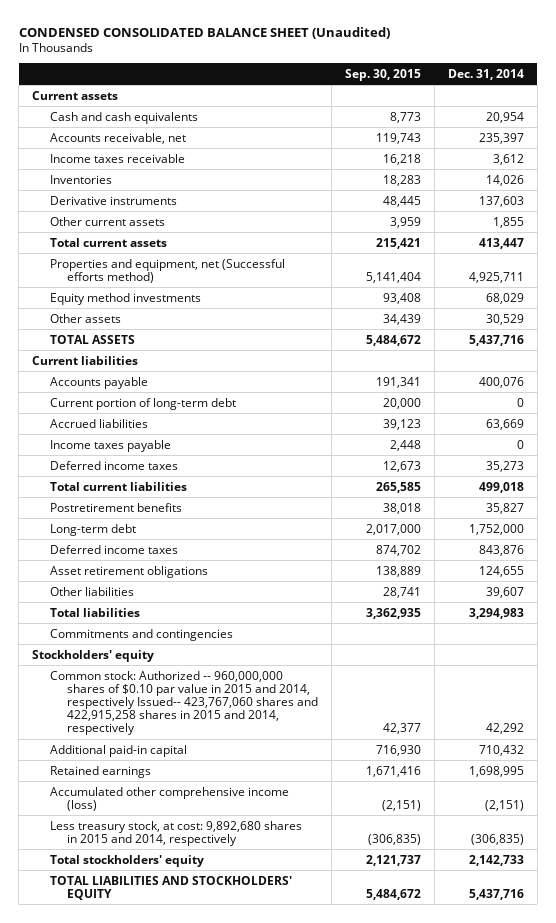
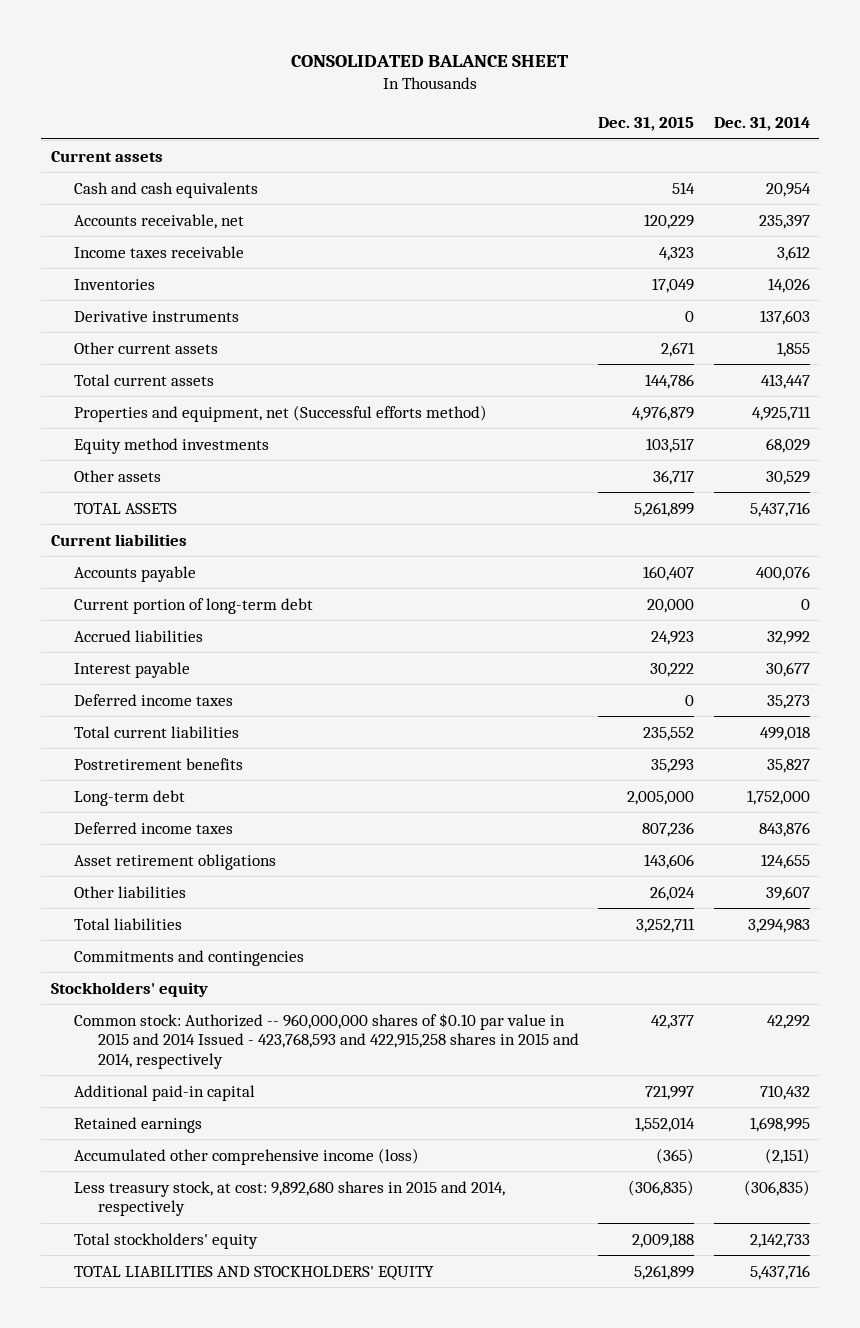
[18,26,390,39] CONDENSED CONSOLIDATED BALANCE SHEET (Unaudited) -> [291,54,569,67] CONSOLIDATED BALANCE SHEET
[345,68,422,81] Sep. 30, 2015 -> none
none -> [598,117,695,132] Dec. 31, 2015
[49,439,171,452] Income taxes payable -> none
[485,418,524,430] 63,669 -> [766,630,810,645] 32,992
none -> [74,661,191,678] Interest payable
[49,670,319,736] Common stock: Authorized -- 960,000,000 shares of $0.10 par value in 2015 and 2014, respectively Issued-- 423,767,060 shares and 422,915,258 shares in 2015 and 2014, respectively -> [74,1012,579,1069] Common stock: Authorized -- 960,000,000 shares of $0.10 par value in 2015 and 2014 Issued - 423,768,593 and 422,915,258 shares in 2015 and 2014, respectively

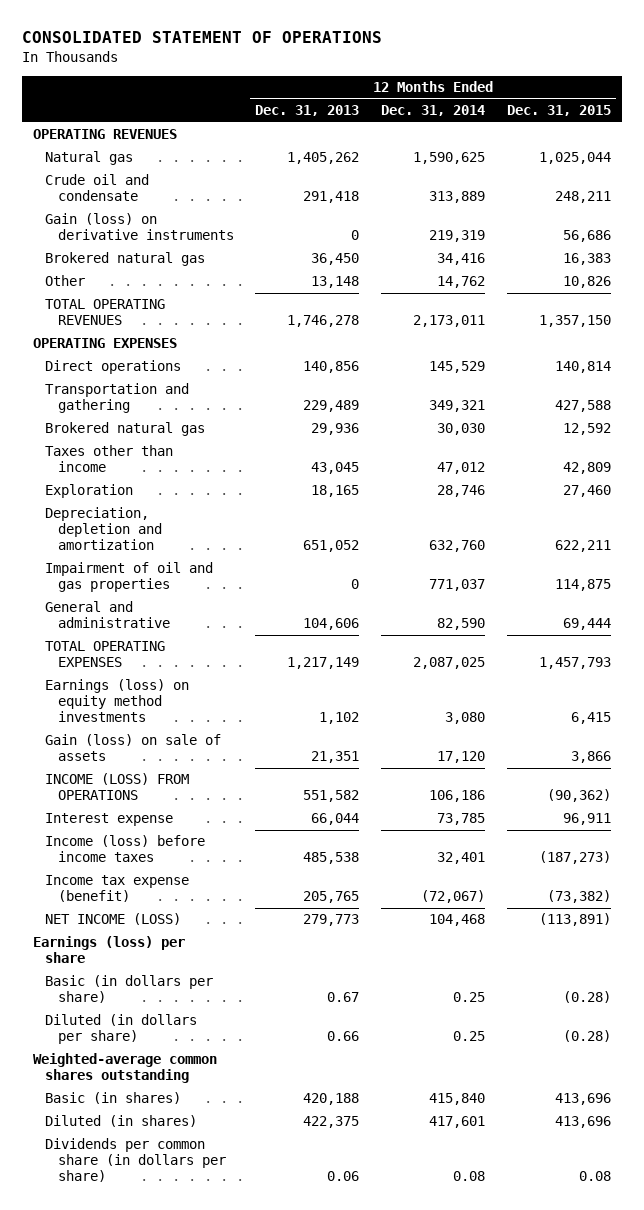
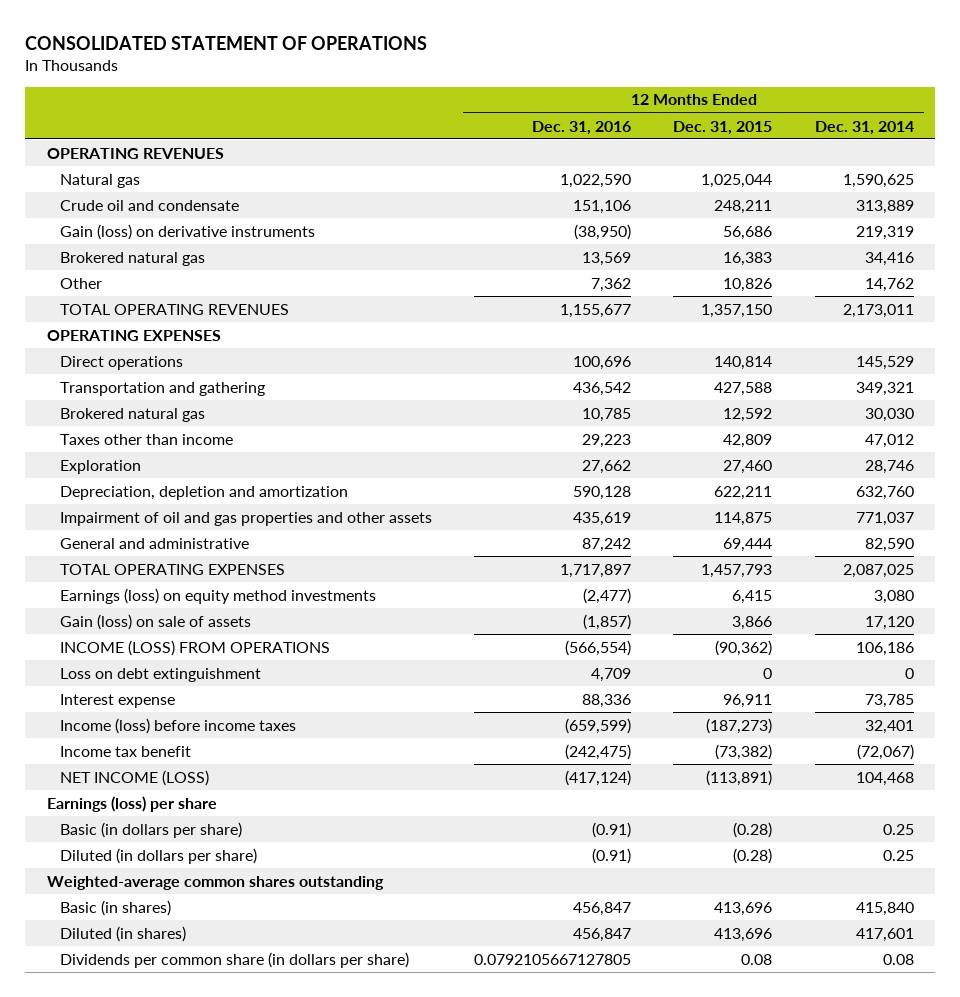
[255,105,360,117] Dec. 31, 2013 -> none
none -> [532,120,632,135] Dec. 31, 2016
[45,562,214,593] Impairment of oil and gas properties -> [59,511,432,526] Impairment of oil and gas properties and other assets
none -> [59,667,261,682] Loss on debt extinguishment
[45,875,190,903] Income tax expense (benefit) -> [59,745,191,757] Income tax benefit

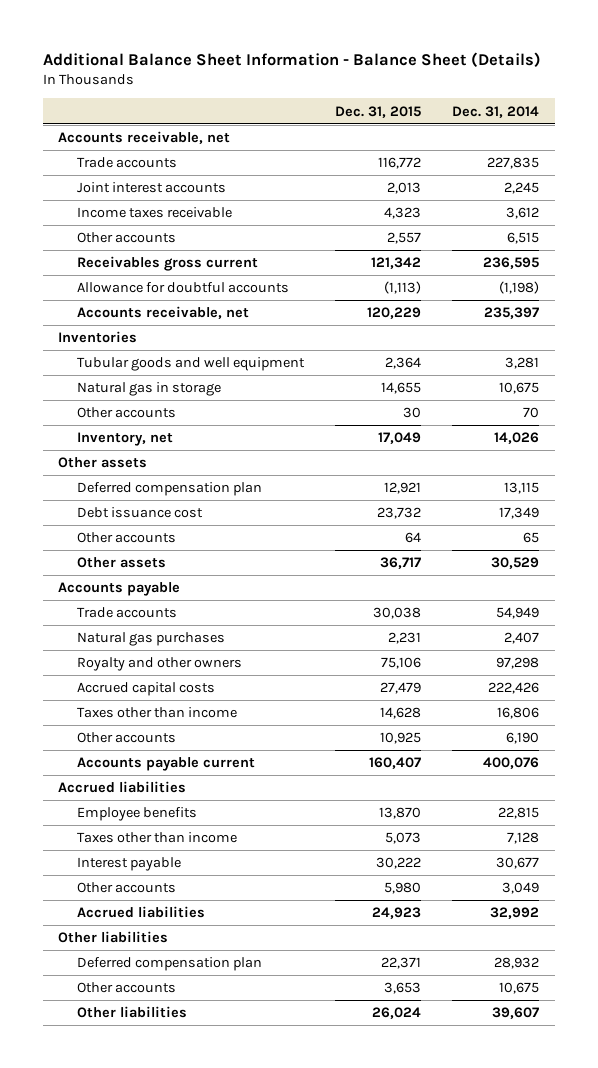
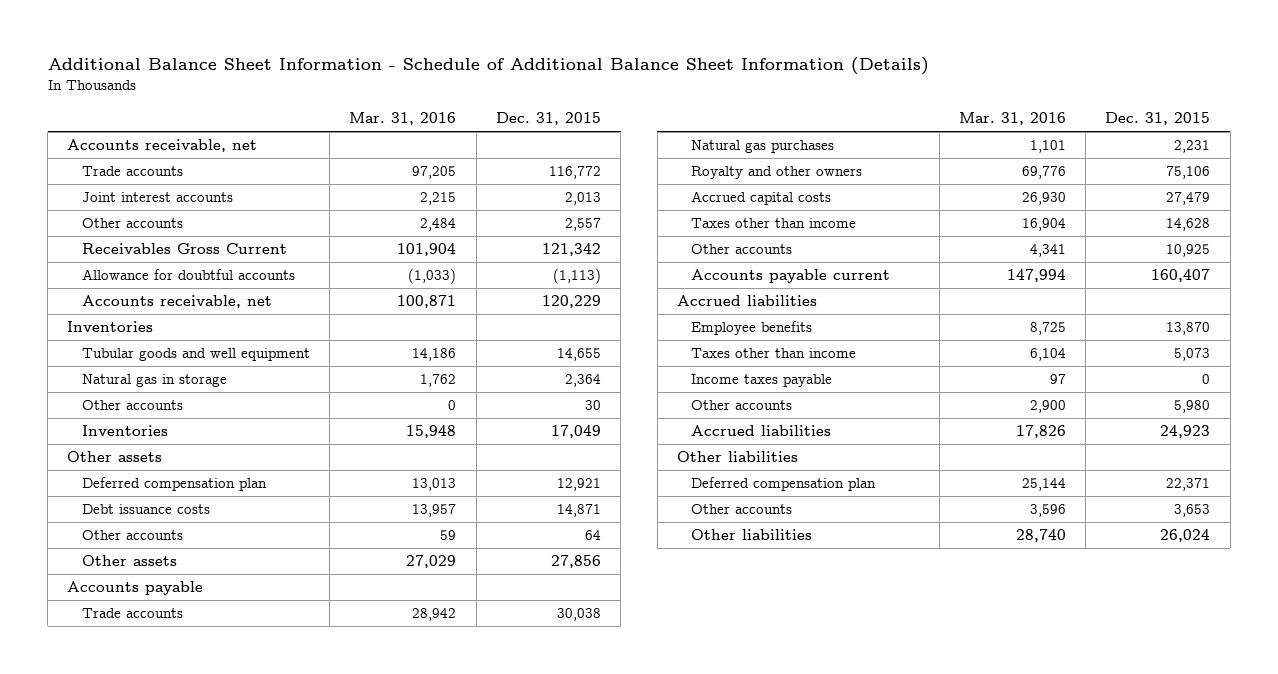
[42,51,541,67] Additional Balance Sheet Information - Balance Sheet (Details) -> [47,57,929,76] Additional Balance Sheet Information - Schedule of Additional Balance Sheet Information (Details)
[452,105,540,118] Dec. 31, 2014 -> none
none -> [349,111,457,125] Mar. 31, 2016
[77,207,233,219] Income taxes receivable -> none
[77,256,259,272] Receivables gross current -> [81,243,287,255] Receivables Gross Current
[385,357,422,370] 2,364 -> [556,348,601,362] 14,655
[381,382,422,395] 14,655 -> [564,374,601,388] 2,364
[77,432,174,447] Inventory, net -> [81,425,168,437] Inventories
[77,507,204,519] Debt issuance cost -> [81,504,210,515] Debt issuance costs
[377,507,422,520] 23,732 -> [556,504,601,518] 14,871
[380,557,422,570] 36,717 -> [550,555,601,569] 27,856
[77,857,182,872] Interest payable -> none
none -> [691,374,833,388] Income taxes payable

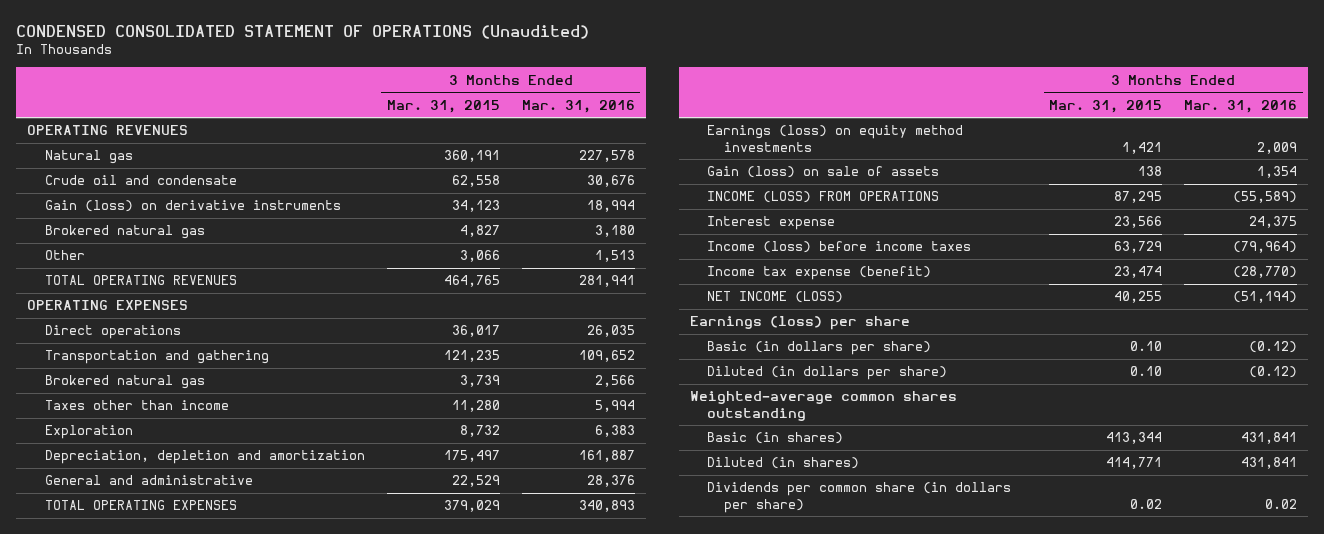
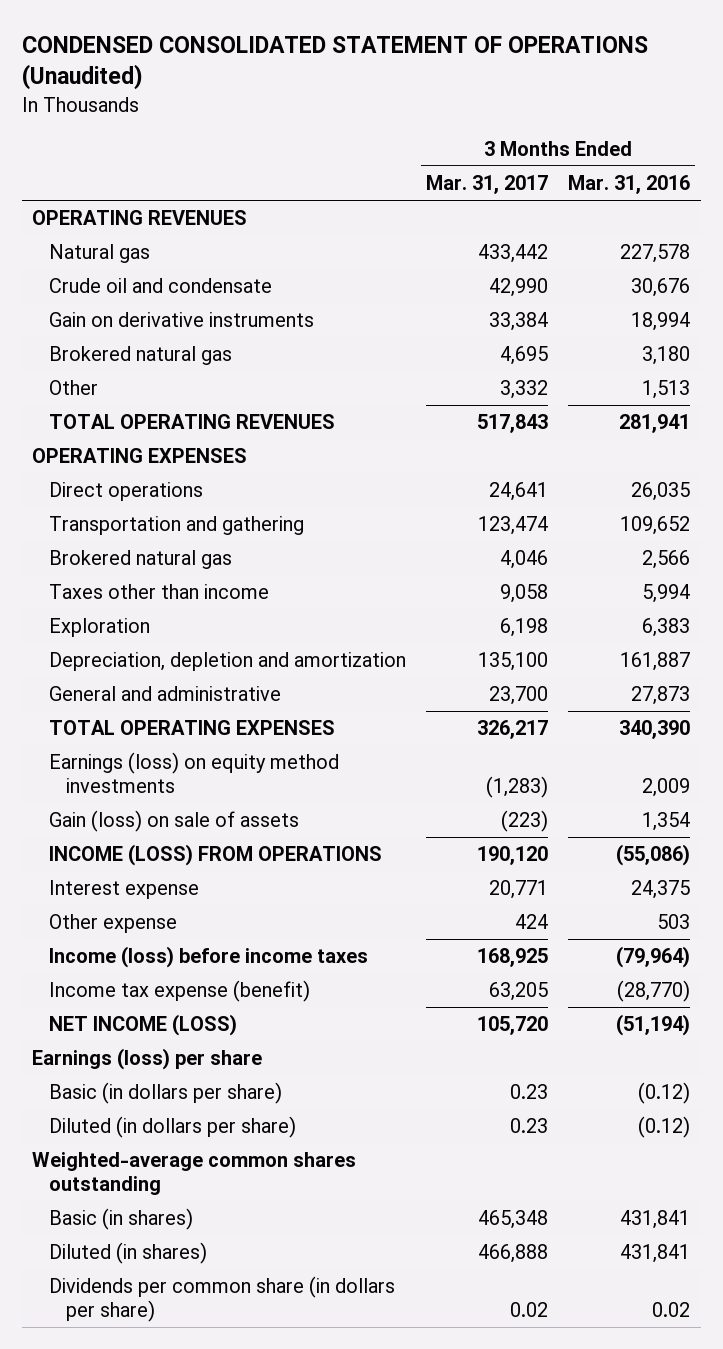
[386,99,500,113] Mar. 31, 2015 -> none
none -> [426,175,549,195] Mar. 31, 2017
[44,200,341,213] Gain (loss) on derivative instruments -> [49,312,315,328] Gain on derivative instruments
[586,475,635,488] 28,376 -> [631,686,691,706] 27,873
[578,500,635,513] 340,893 -> [619,720,691,740] 340,390
[1233,191,1298,204] (55,589) -> [616,844,691,867] (55,086)
none -> [49,914,178,934] Other expense

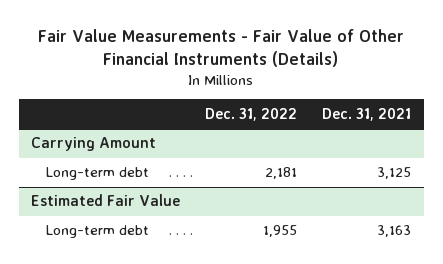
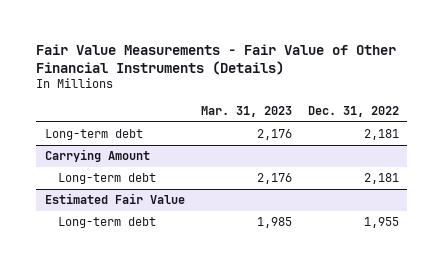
[322,107,412,121] Dec. 31, 2021 -> none
none -> [200,106,292,118] Mar. 31, 2023
none -> [44,129,143,141] Long-term debt

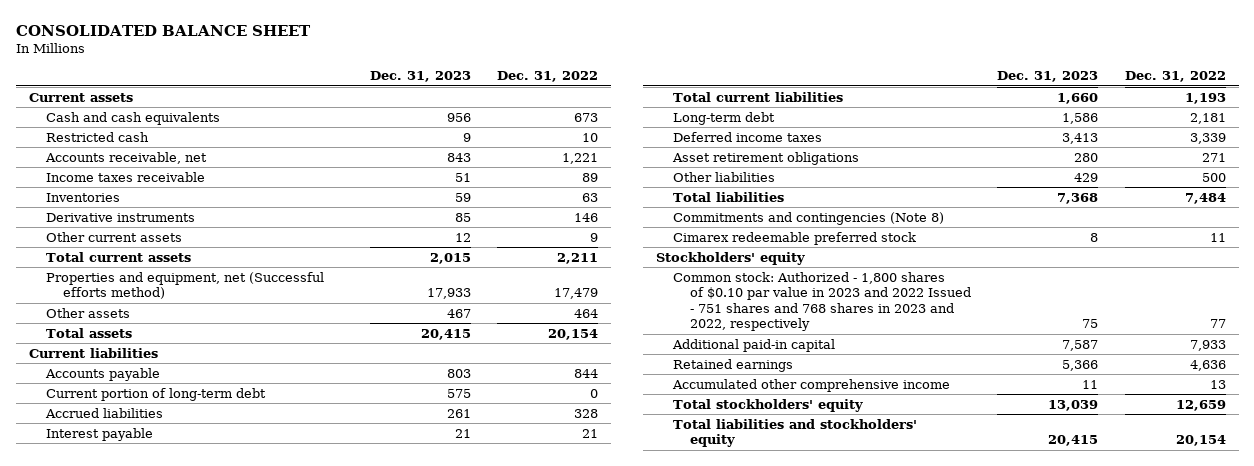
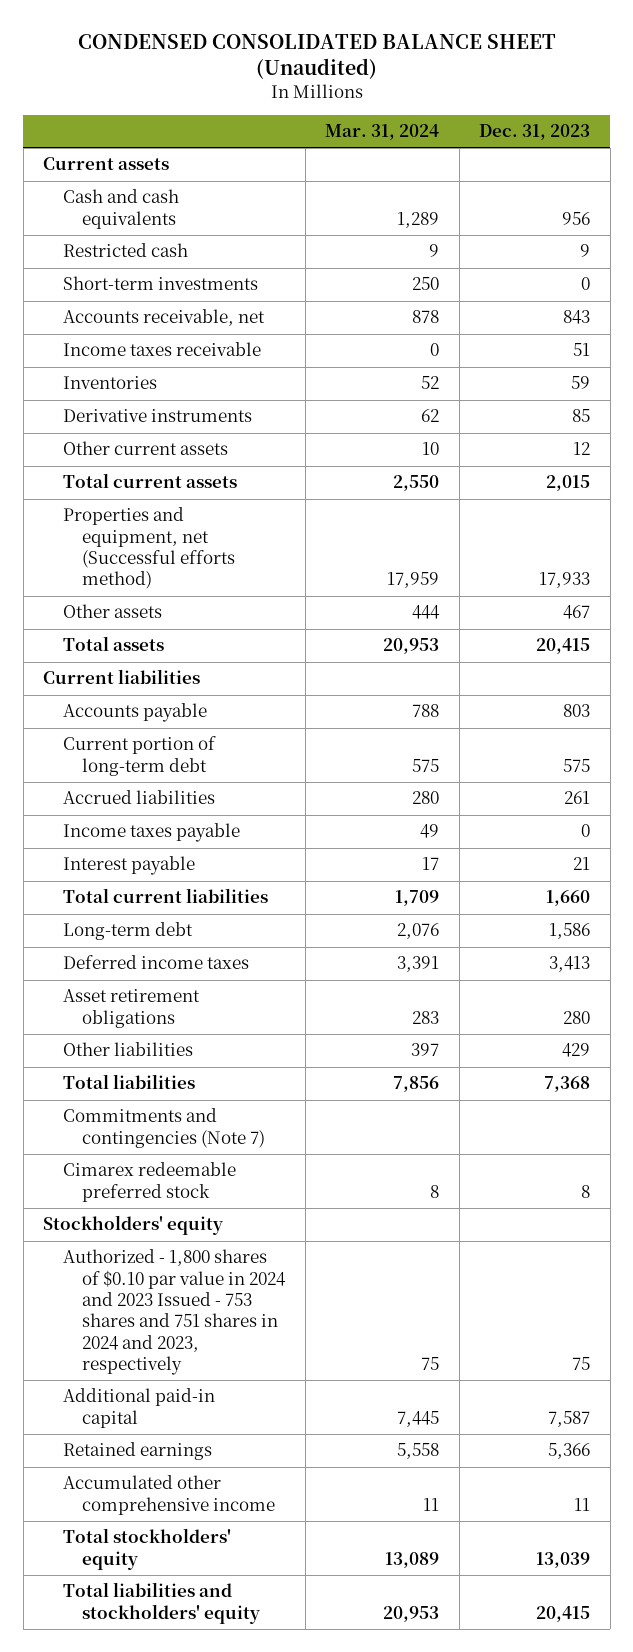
[15,24,311,36] CONSOLIDATED BALANCE SHEET -> [77,34,556,80] CONDENSED CONSOLIDATED BALANCE SHEET (Unaudited)
[497,71,599,83] Dec. 31, 2022 -> none
none -> [325,124,440,141] Mar. 31, 2024
none -> [62,276,258,291] Short-term investments
none -> [62,823,240,843] Income taxes payable
[673,211,945,225] Commitments and contingencies (Note 8) -> [62,1108,266,1148] Commitments and contingencies (Note 7)
[673,271,972,332] Common stock: Authorized - 1,800 shares of $0.10 par value in 2023 and 2022 Issued - 751 shares and 768 shares in 2023 and 2022, respectively -> [62,1249,287,1376] Authorized - 1,800 shares of $0.10 par value in 2024 and 2023 Issued - 753 shares and 751 shares in 2024 and 2023, respectively

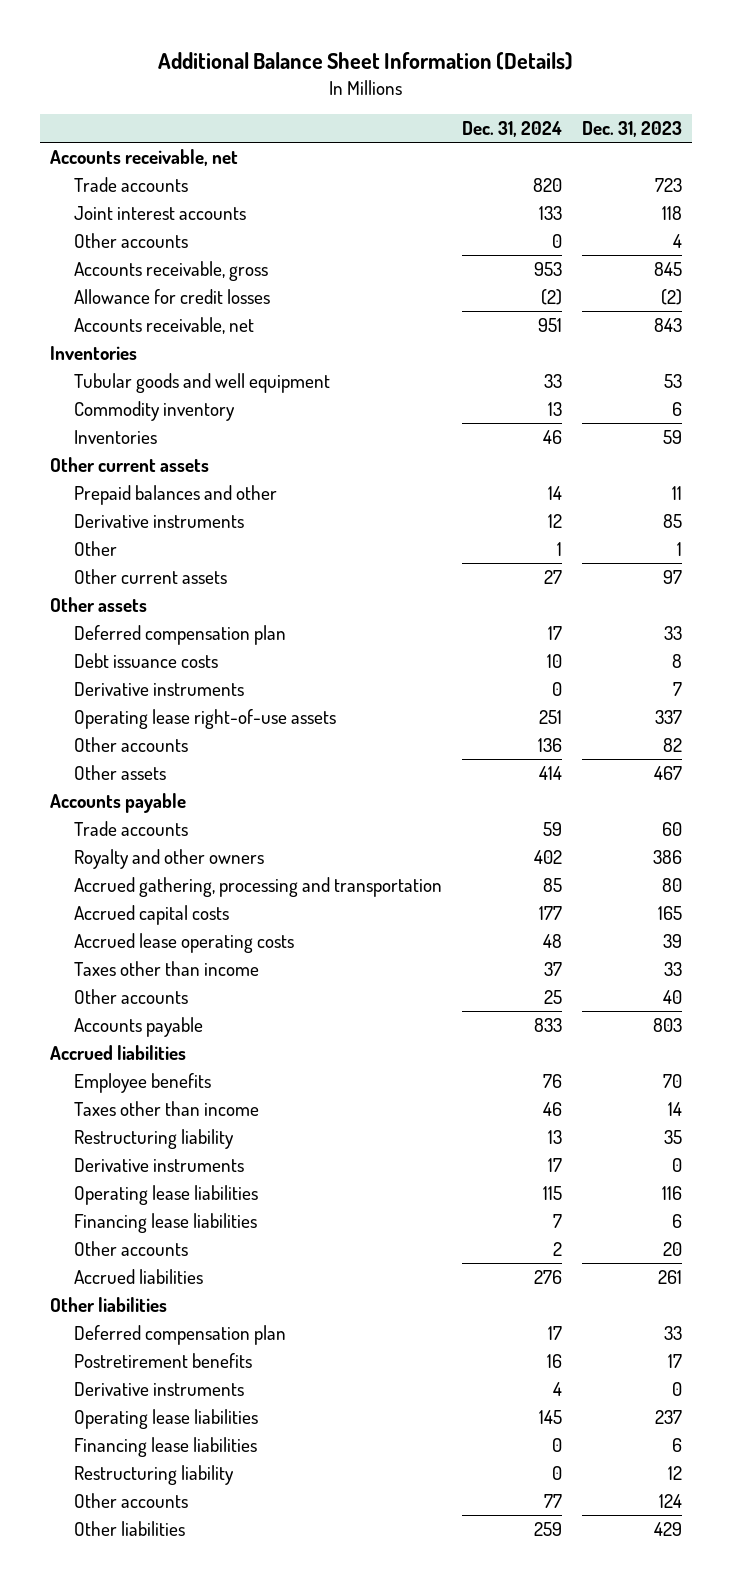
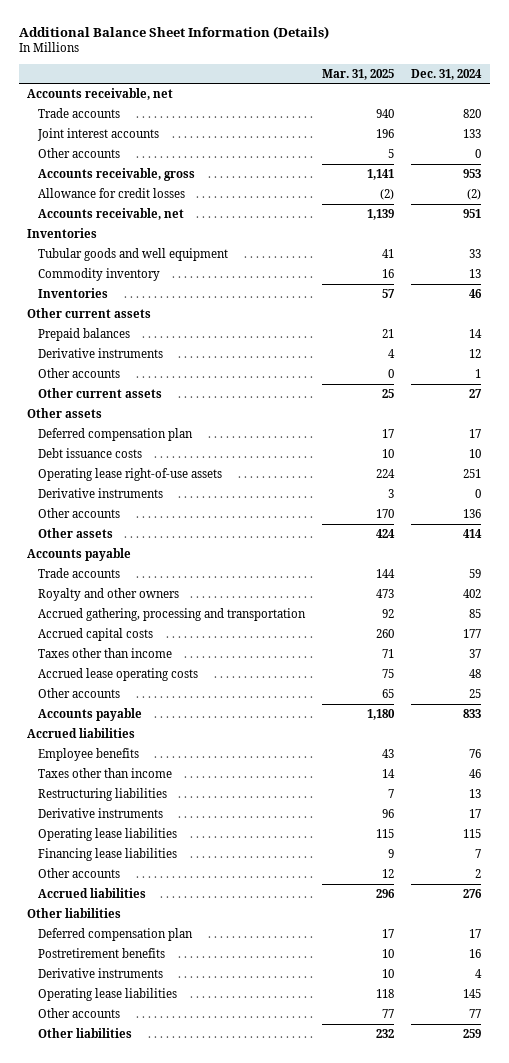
[582,121,683,138] Dec. 31, 2023 -> none
none -> [321,68,394,80] Mar. 31, 2025
[73,484,277,505] Prepaid balances and other -> [37,327,130,341] Prepaid balances
[73,540,117,556] Other -> [37,367,120,378] Other accounts
[73,681,244,696] Derivative instruments -> [37,487,163,498] Derivative instruments
[73,932,294,953] Accrued lease operating costs -> [37,667,198,681] Accrued lease operating costs
[73,1128,234,1149] Restructuring liability -> [37,787,167,801] Restructuring liabilities
[73,1436,257,1457] Financing lease liabilities -> none
[73,1464,234,1485] Restructuring liability -> none

